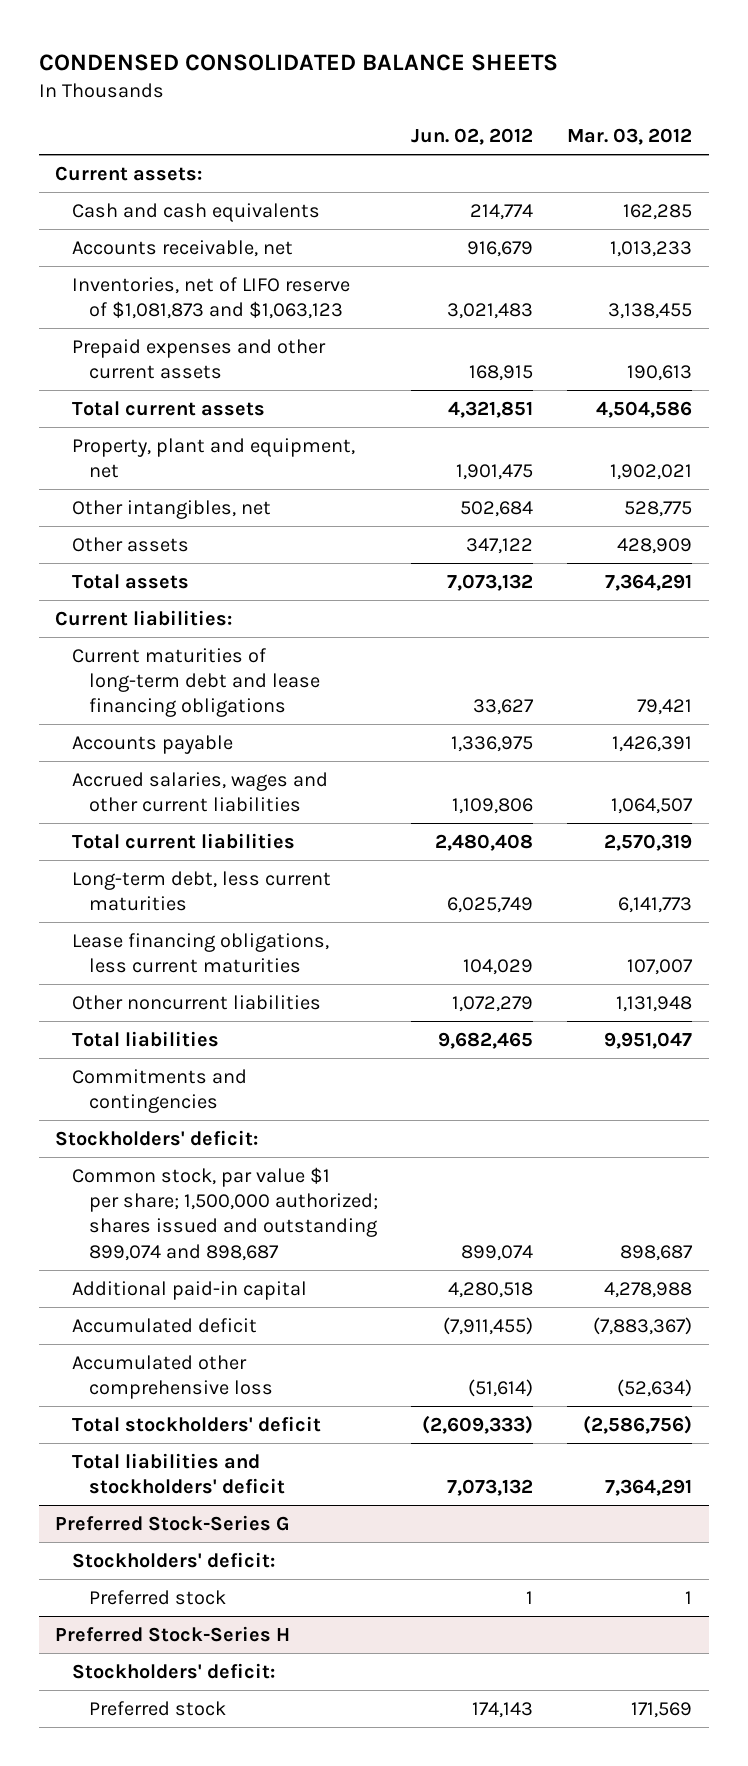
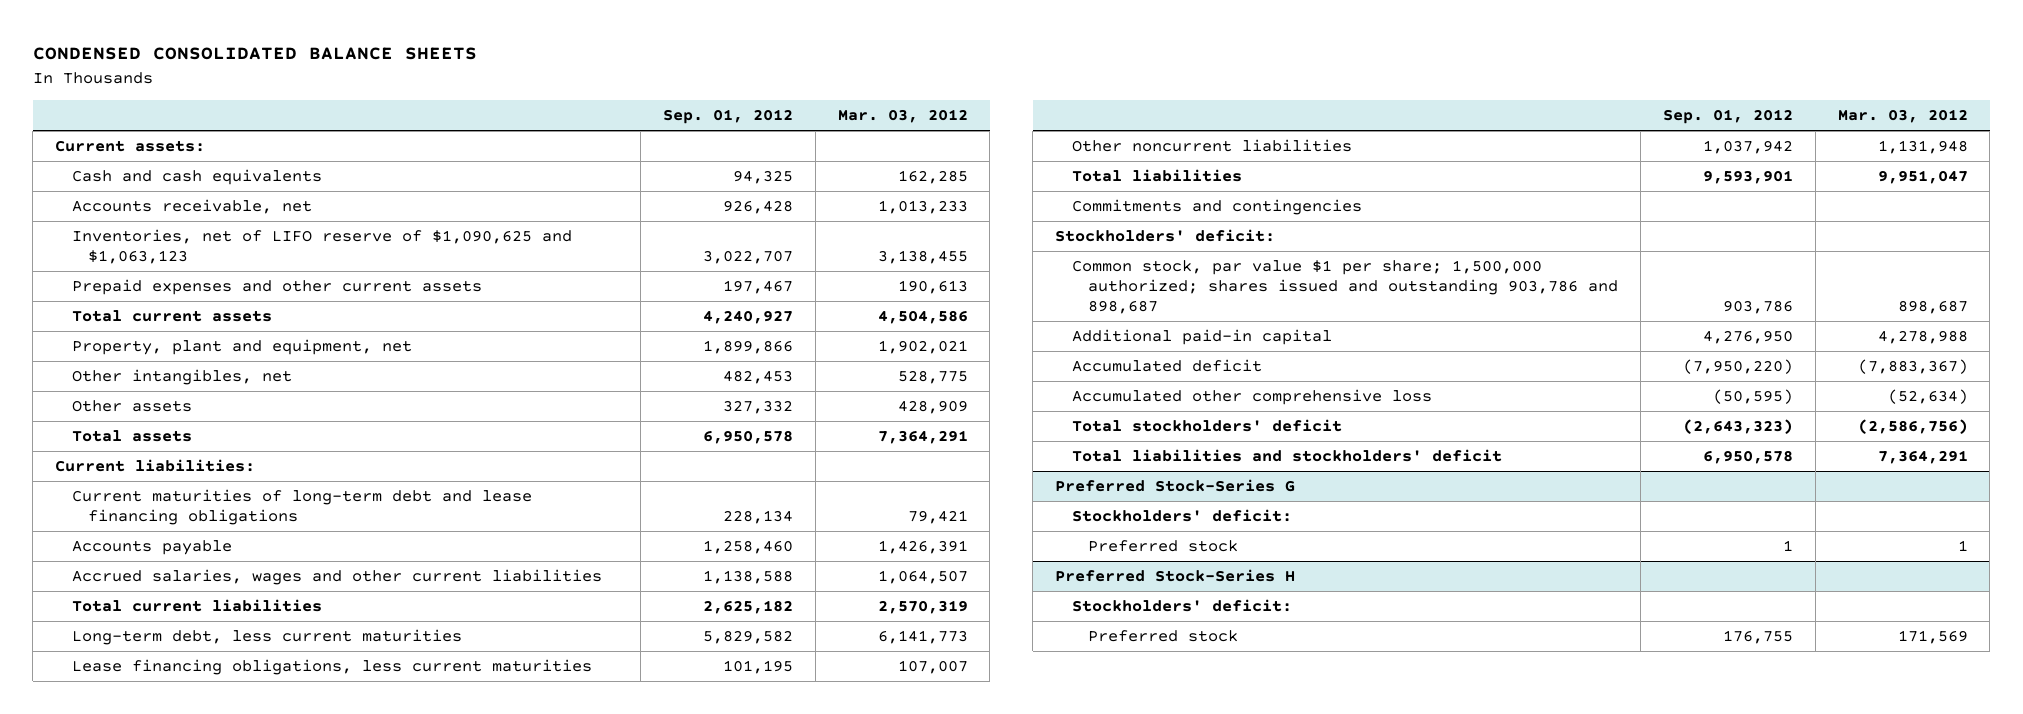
[411,128,534,146] Jun. 02, 2012 -> none
none -> [662,108,793,124] Sep. 01, 2012
[72,276,351,320] Inventories, net of LIFO reserve of $1,081,873 and $1,063,123 -> [71,229,572,264] Inventories, net of LIFO reserve of $1,090,625 and $1,063,123
[72,1166,378,1261] Common stock, par value $1 per share; 1,500,000 authorized; shares issued and outstanding 899,074 and 898,687 -> [1071,260,1619,314] Common stock, par value $1 per share; 1,500,000 authorized; shares issued and outstanding 903,786 and 898,687

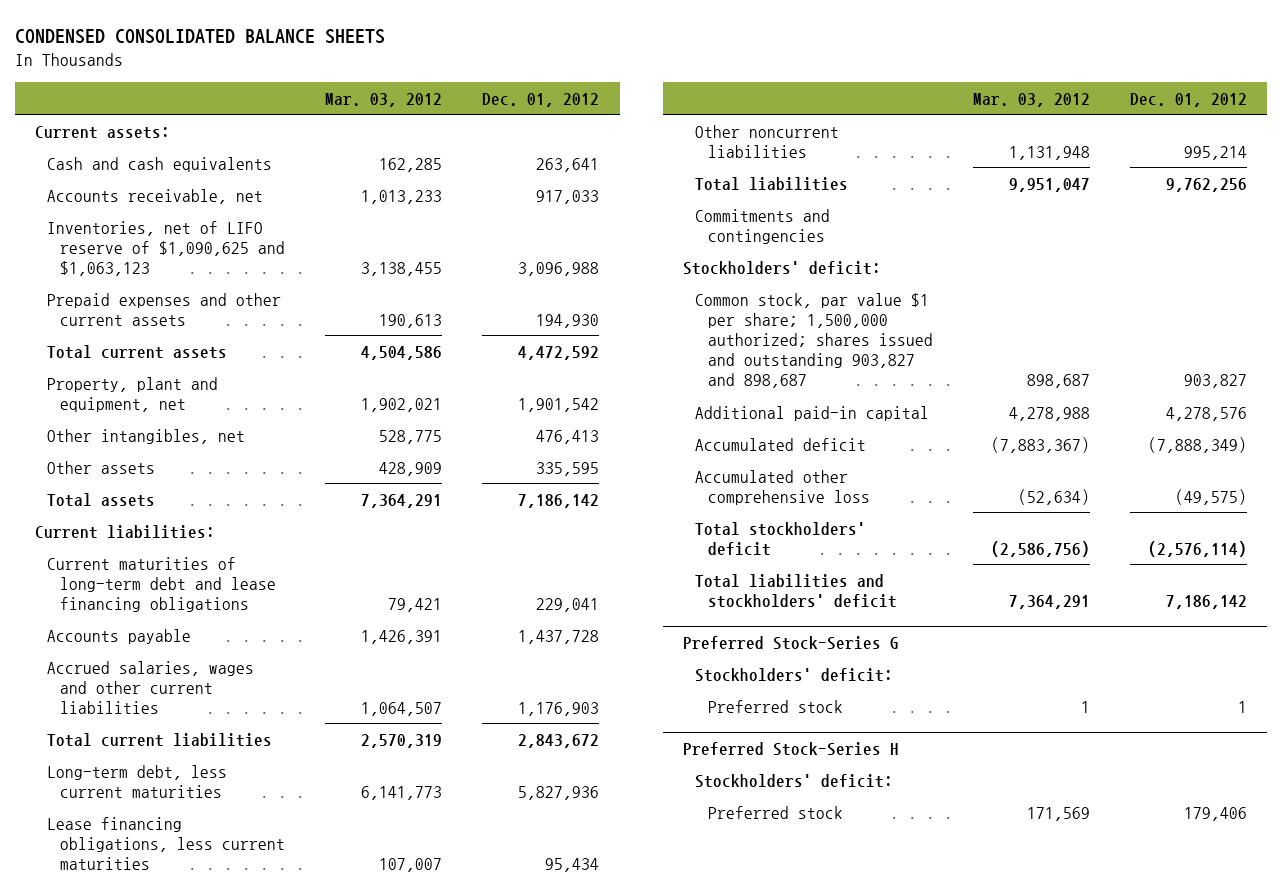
[662,108,793,124] Sep. 01, 2012 -> none
none -> [482,92,600,107] Dec. 01, 2012
[1071,260,1619,314] Common stock, par value $1 per share; 1,500,000 authorized; shares issued and outstanding 903,786 and 898,687 -> [695,292,933,389] Common stock, par value $1 per share; 1,500,000 authorized; shares issued and outstanding 903,827 and 898,687

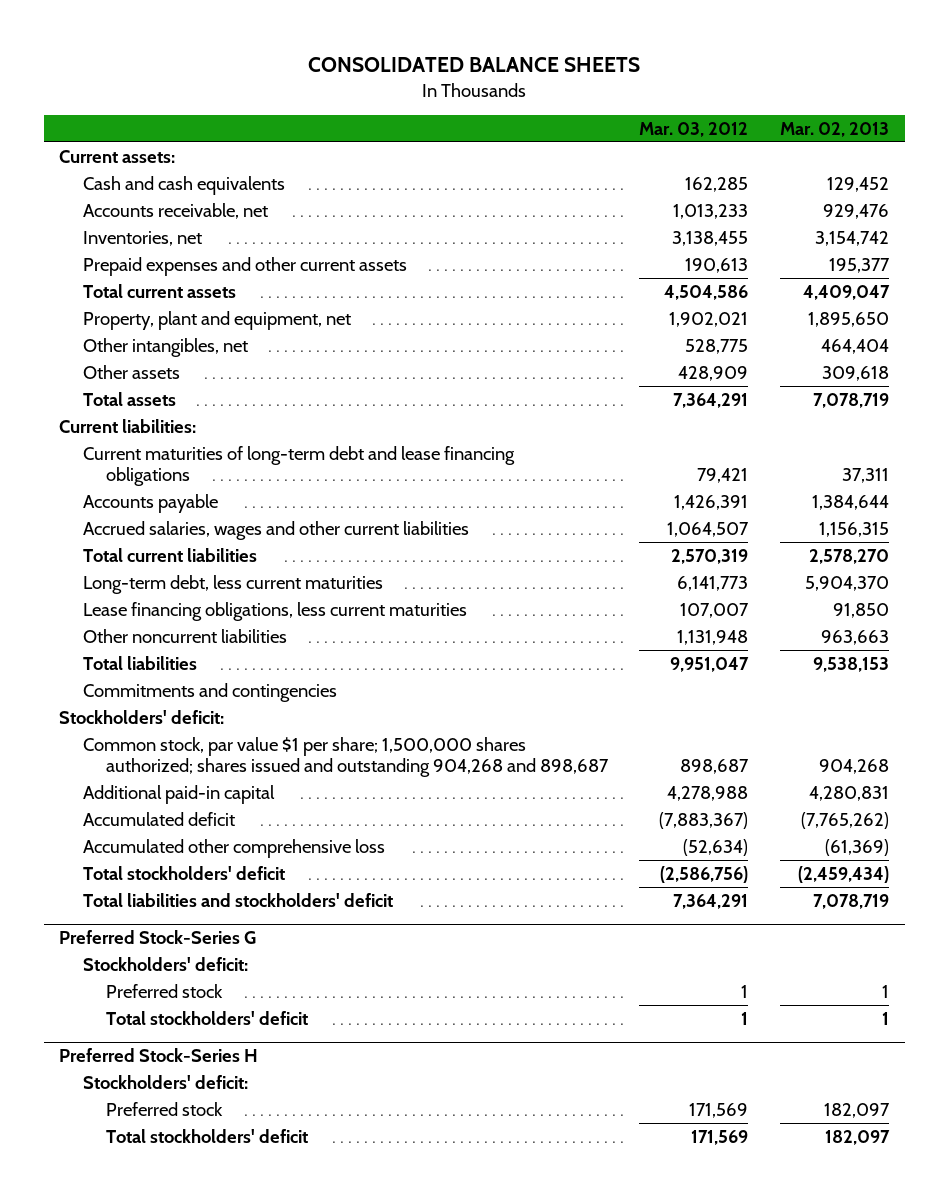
[14,28,385,44] CONDENSED CONSOLIDATED BALANCE SHEETS -> [308,57,641,73] CONSOLIDATED BALANCE SHEETS
[482,92,600,107] Dec. 01, 2012 -> none
none -> [779,121,889,137] Mar. 02, 2013
[47,220,285,276] Inventories, net of LIFO reserve of $1,090,625 and $1,063,123 -> [82,230,202,246] Inventories, net
[695,292,933,389] Common stock, par value $1 per share; 1,500,000 authorized; shares issued and outstanding 903,827 and 898,687 -> [82,736,609,778] Common stock, par value $1 per share; 1,500,000 shares authorized; shares issued and outstanding 904,268 and 898,687
none -> [105,1010,308,1025] Total stockholders' deficit
none -> [105,1128,308,1143] Total stockholders' deficit

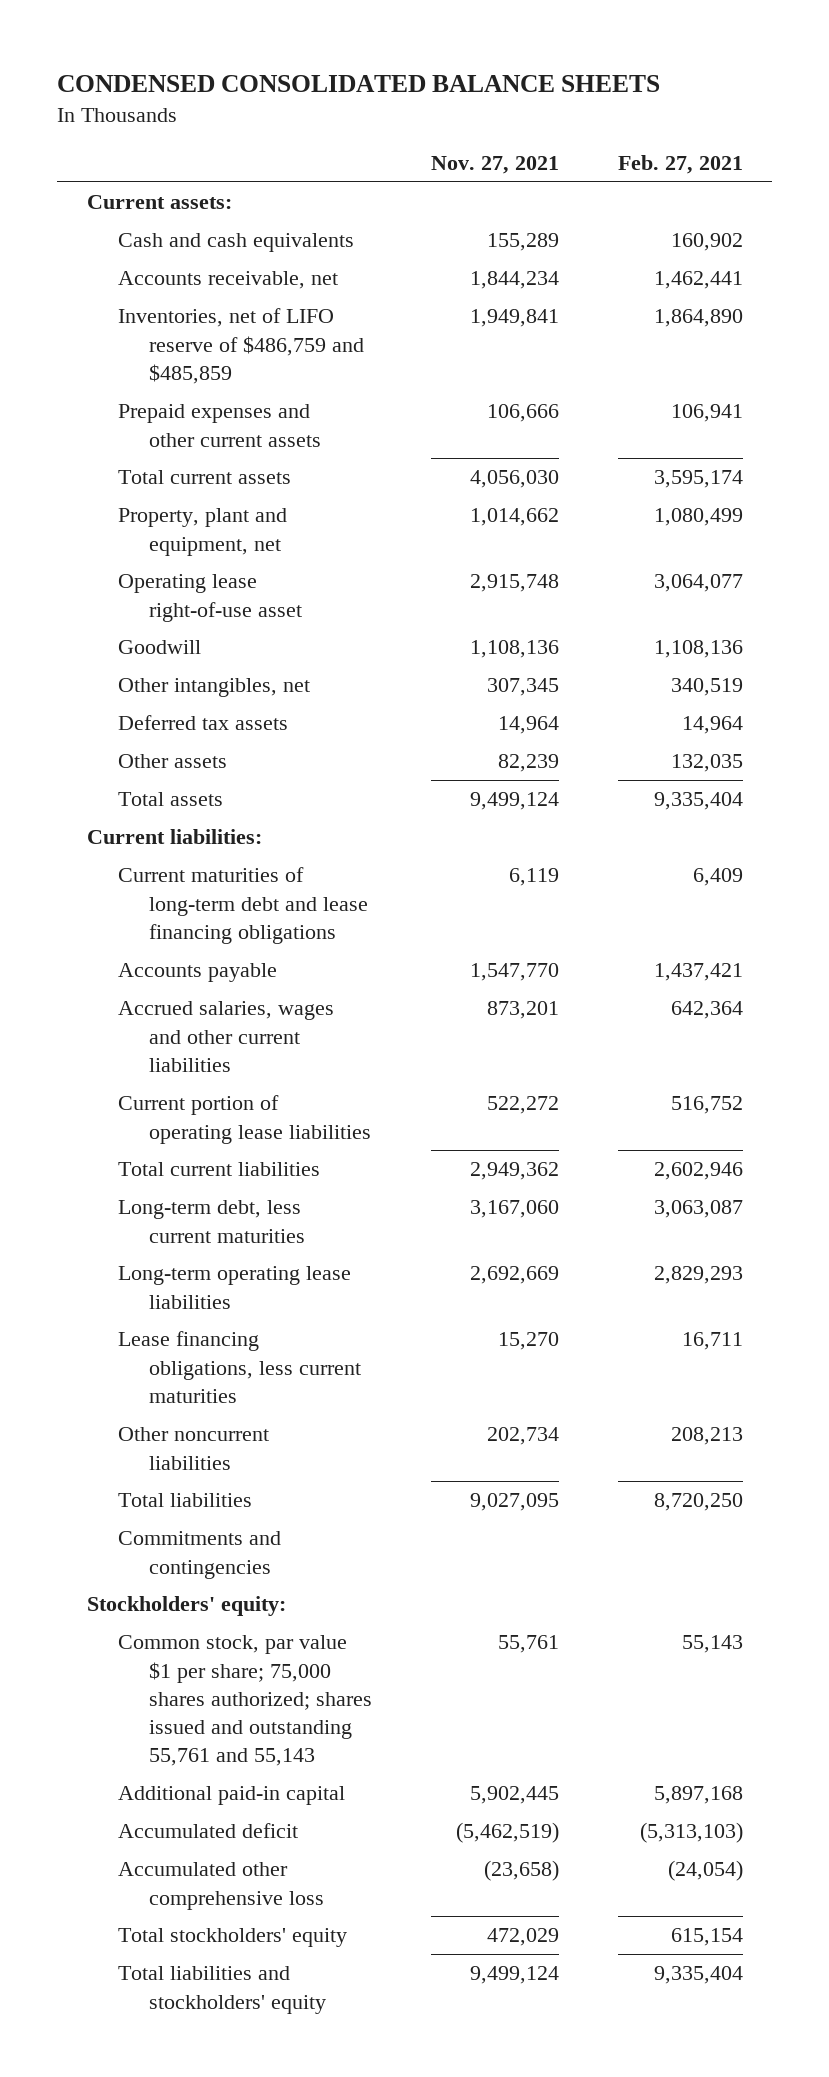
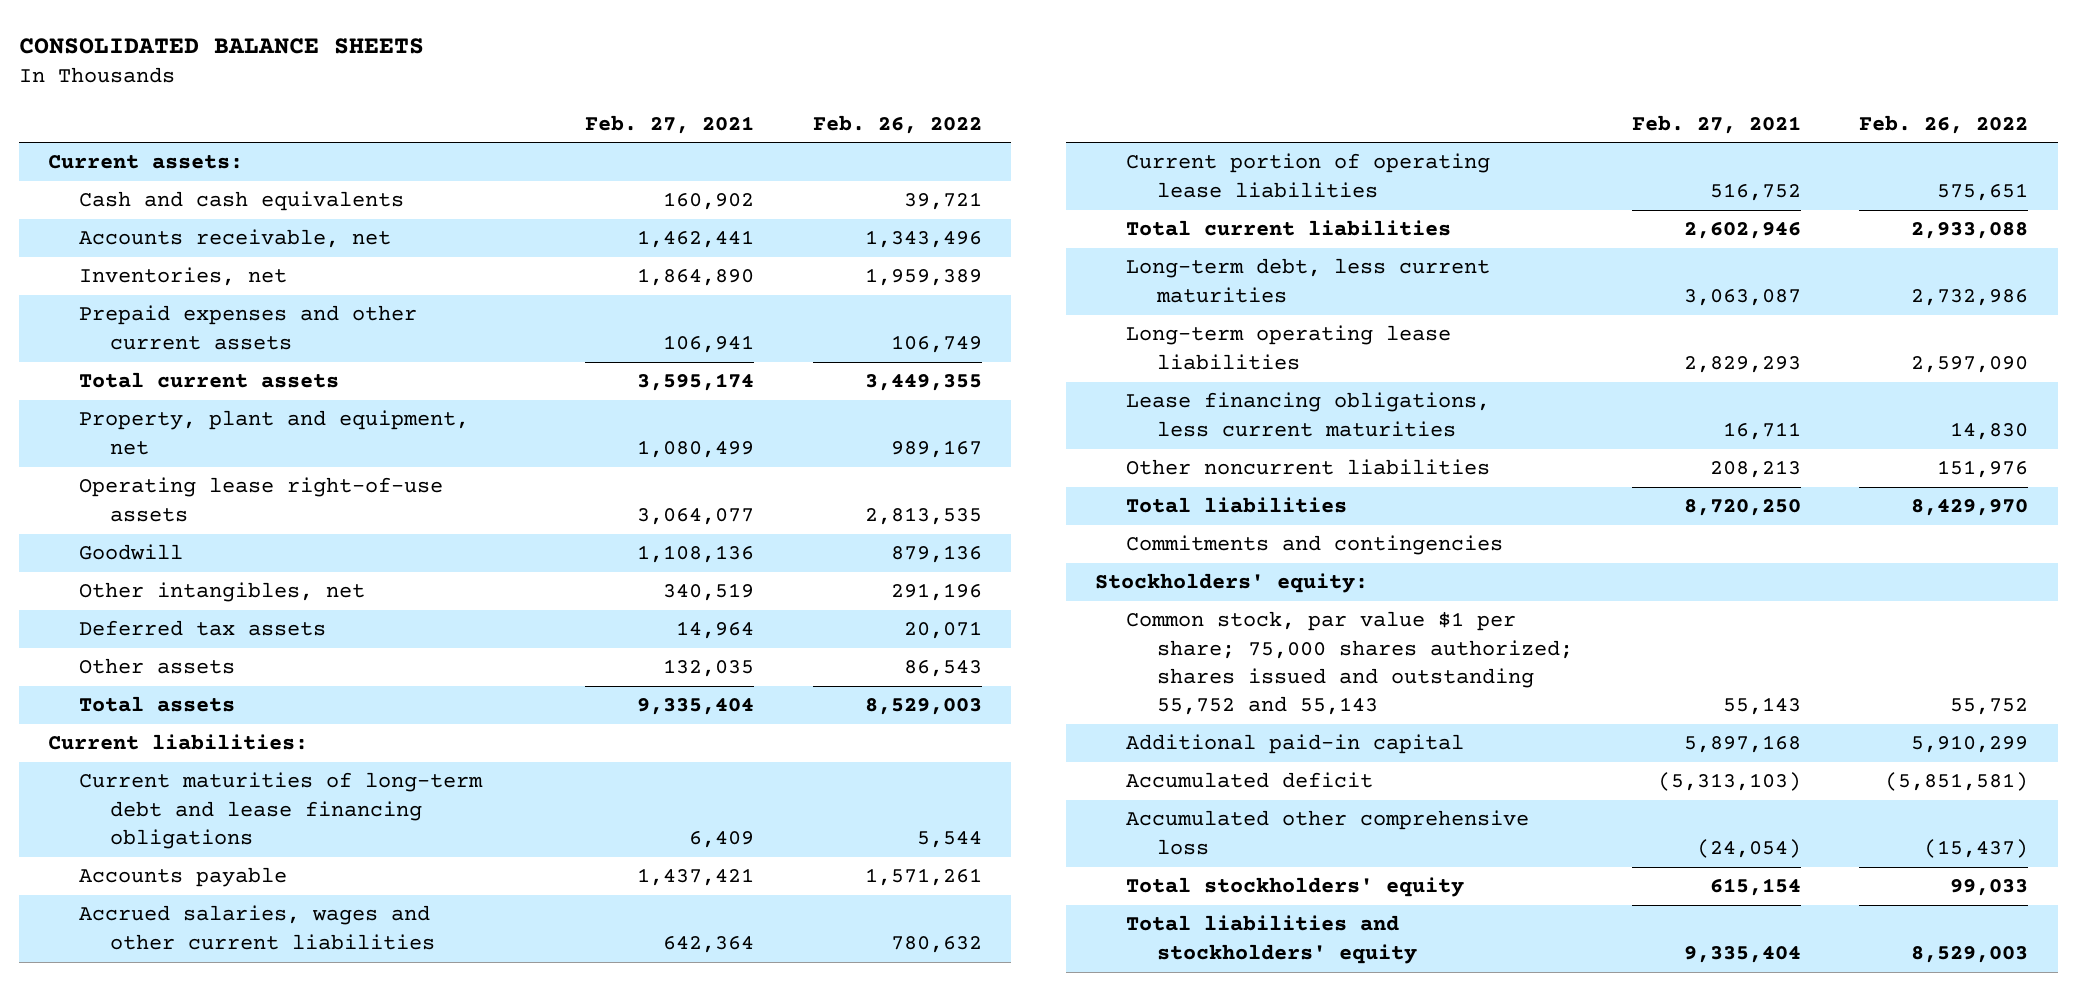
[57,74,661,92] CONDENSED CONSOLIDATED BALANCE SHEETS -> [18,37,424,54] CONSOLIDATED BALANCE SHEETS
[430,156,559,175] Nov. 27, 2021 -> none
none -> [812,114,982,134] Feb. 26, 2022
[117,308,364,384] Inventories, net of LIFO reserve of $486,759 and $485,859 -> [79,267,288,287] Inventories, net
[117,574,302,622] Operating lease right-of-use asset -> [79,477,444,522] Operating lease right-of-use assets
[117,1635,372,1767] Common stock, par value $1 per share; 75,000 shares authorized; shares issued and outstanding 55,761 and 55,143 -> [1125,611,1573,716] Common stock, par value $1 per share; 75,000 shares authorized; shares issued and outstanding 55,752 and 55,143

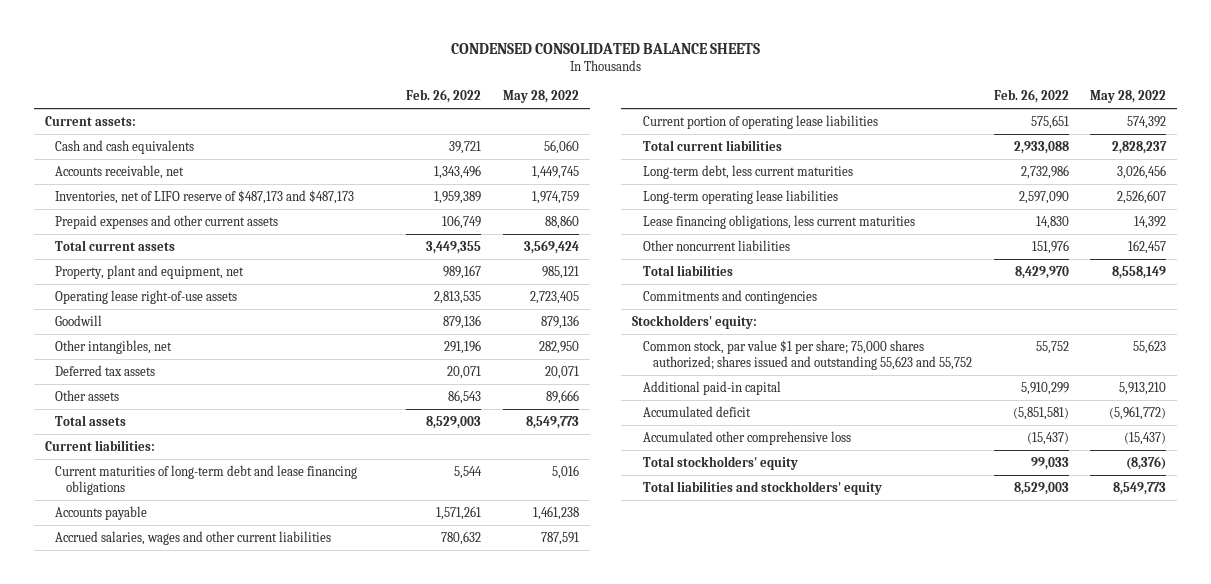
[18,37,424,54] CONSOLIDATED BALANCE SHEETS -> [450,42,760,54] CONDENSED CONSOLIDATED BALANCE SHEETS
[584,114,754,134] Feb. 27, 2021 -> none
none -> [502,90,579,104] May 28, 2022
[79,267,288,287] Inventories, net -> [55,189,355,204] Inventories, net of LIFO reserve of $487,173 and $487,173
[1125,611,1573,716] Common stock, par value $1 per share; 75,000 shares authorized; shares issued and outstanding 55,752 and 55,143 -> [642,339,973,370] Common stock, par value $1 per share; 75,000 shares authorized; shares issued and outstanding 55,623 and 55,752

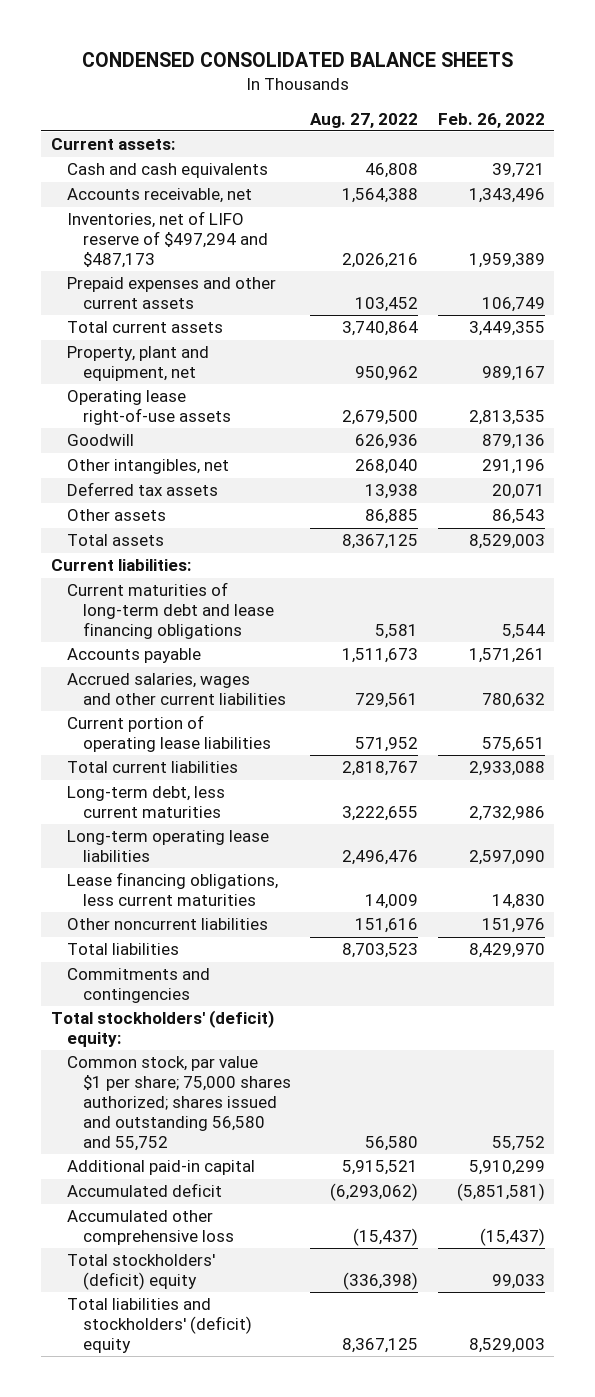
[502,90,579,104] May 28, 2022 -> none
none -> [310,112,419,128] Aug. 27, 2022
[55,189,355,204] Inventories, net of LIFO reserve of $487,173 and $487,173 -> [66,211,269,269] Inventories, net of LIFO reserve of $497,294 and $487,173
[632,314,758,329] Stockholders' equity: -> [50,1010,274,1048] Total stockholders' (deficit) equity:
[642,339,973,370] Common stock, par value $1 per share; 75,000 shares authorized; shares issued and outstanding 55,623 and 55,752 -> [66,1056,292,1152] Common stock, par value $1 per share; 75,000 shares authorized; shares issued and outstanding 56,580 and 55,752
[642,455,798,470] Total stockholders' equity -> [66,1254,215,1291] Total stockholders' (deficit) equity
[642,480,882,495] Total liabilities and stockholders' equity -> [66,1298,253,1354] Total liabilities and stockholders' (deficit) equity

